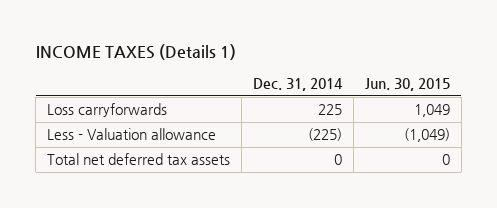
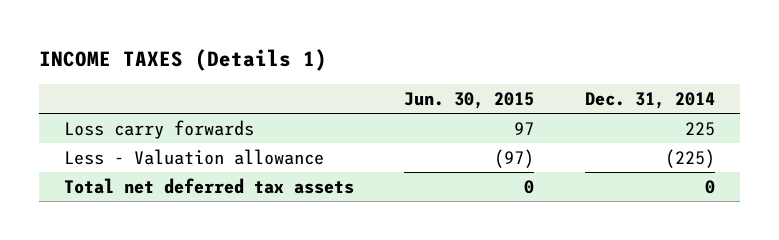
[47,103,168,118] Loss carryforwards -> [63,119,254,139] Loss carry forwards
[413,104,450,118] 1,049 -> [514,121,535,135] 97
[403,128,450,143] (1,049) -> [494,148,535,168] (97)

